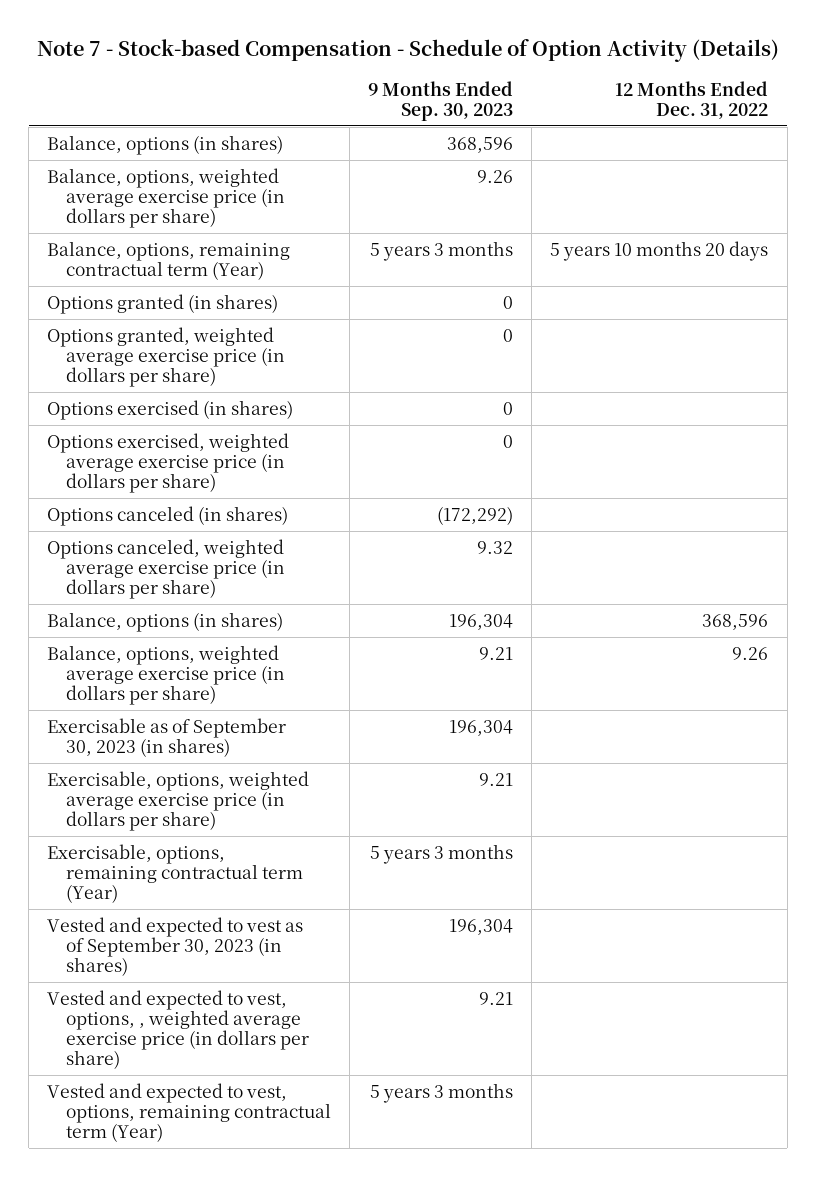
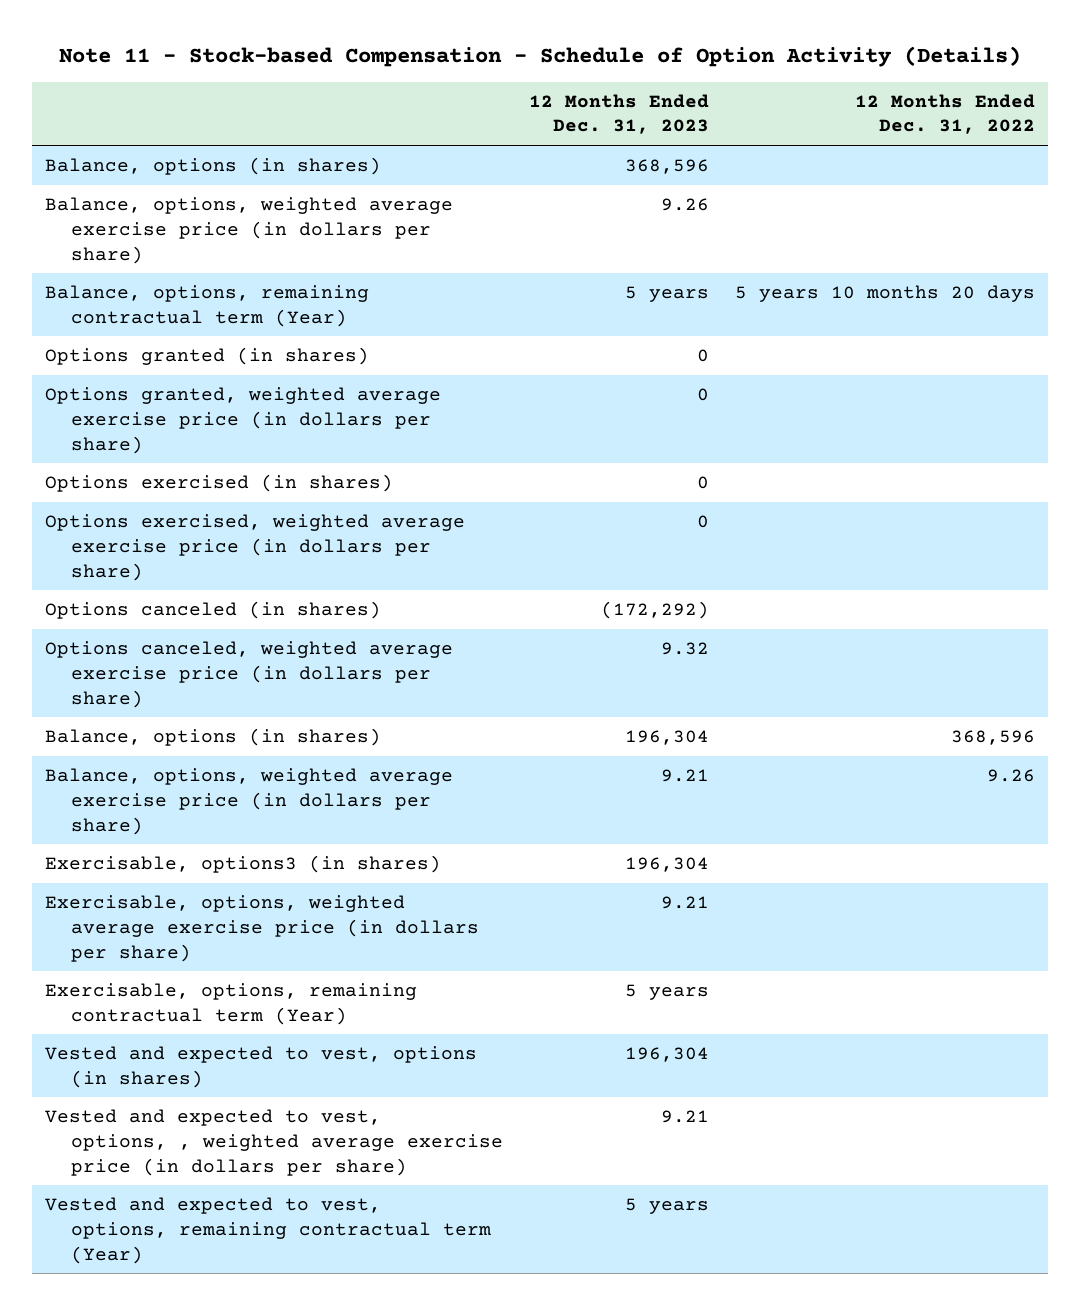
[36,38,779,62] Note 7 - Stock-based Compensation - Schedule of Option Activity (Details) -> [58,46,1021,68] Note 11 - Stock-based Compensation - Schedule of Option Activity (Details)
[368,80,514,121] 9 Months Ended Sep. 30, 2023 -> none
none -> [528,93,709,135] 12 Months Ended Dec. 31, 2023
[47,717,287,757] Exercisable as of September 30, 2023 (in shares) -> [44,854,441,873] Exercisable, options3 (in shares)
[47,916,304,976] Vested and expected to vest as of September 30, 2023 (in shares) -> [44,1045,477,1088] Vested and expected to vest, options (in shares)

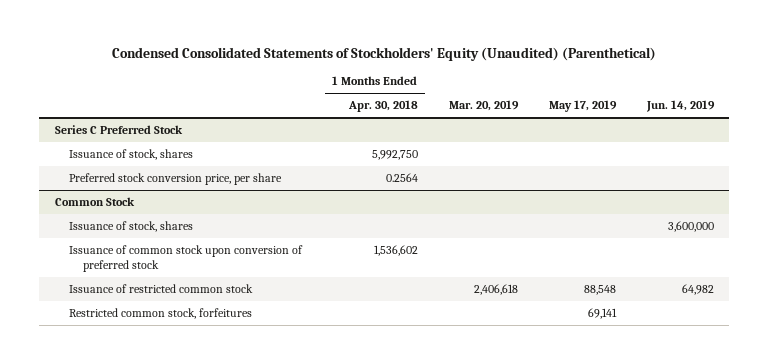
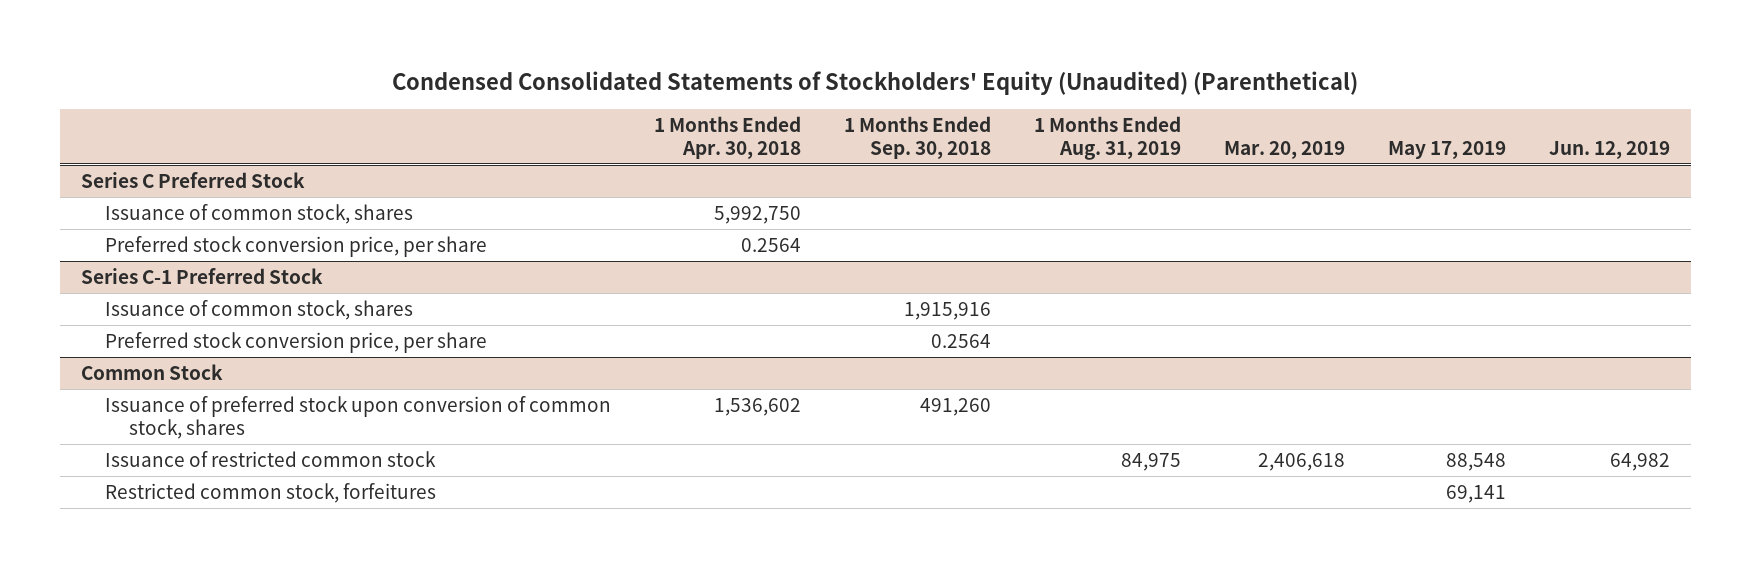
[645,100,715,113] Jun. 14, 2019 -> none
none -> [844,115,992,159] 1 Months Ended Sep. 30, 2018
none -> [1033,115,1181,160] 1 Months Ended Aug. 31, 2019
none -> [1548,140,1670,159] Jun. 12, 2019
[68,149,193,161] Issuance of stock, shares -> [105,203,414,224] Issuance of common stock, shares
none -> [81,267,324,284] Series C-1 Preferred Stock
none -> [105,299,414,320] Issuance of common stock, shares
none -> [105,331,488,353] Preferred stock conversion price, per share
[68,221,193,233] Issuance of stock, shares -> none
[68,245,303,272] Issuance of common stock upon conversion of preferred stock -> [105,395,612,440] Issuance of preferred stock upon conversion of common stock, shares

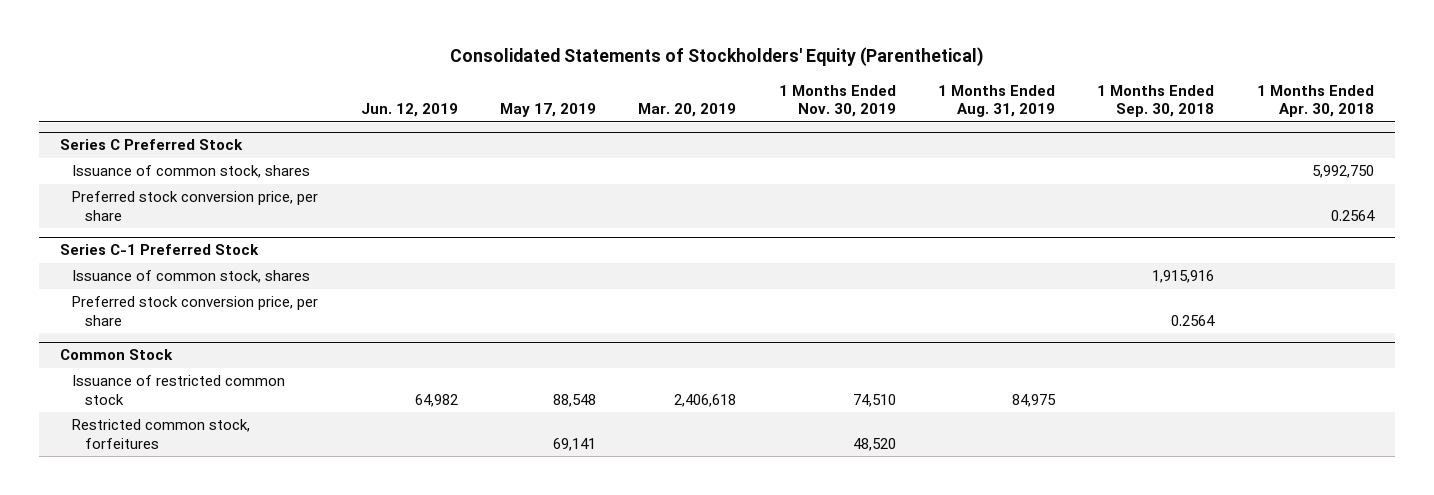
[392,70,1359,95] Condensed Consolidated Statements of Stockholders' Equity (Unaudited) (Parenthetical) -> [449,47,984,67] Consolidated Statements of Stockholders' Equity (Parenthetical)
none -> [778,84,896,118] 1 Months Ended Nov. 30, 2019
[105,395,612,440] Issuance of preferred stock upon conversion of common stock, shares -> none

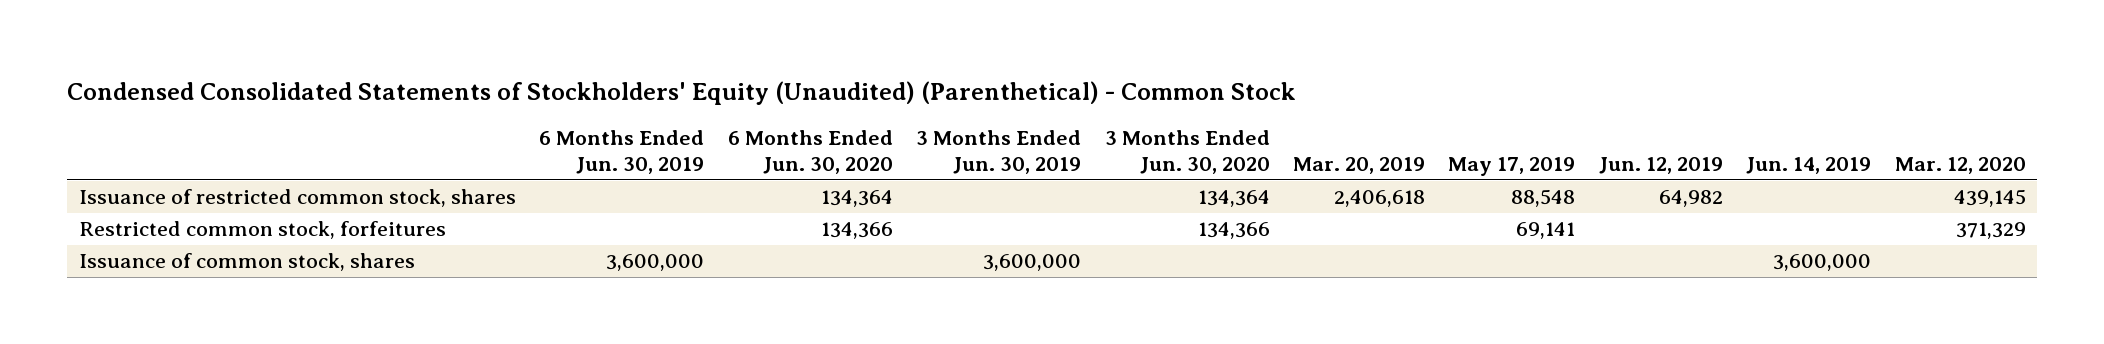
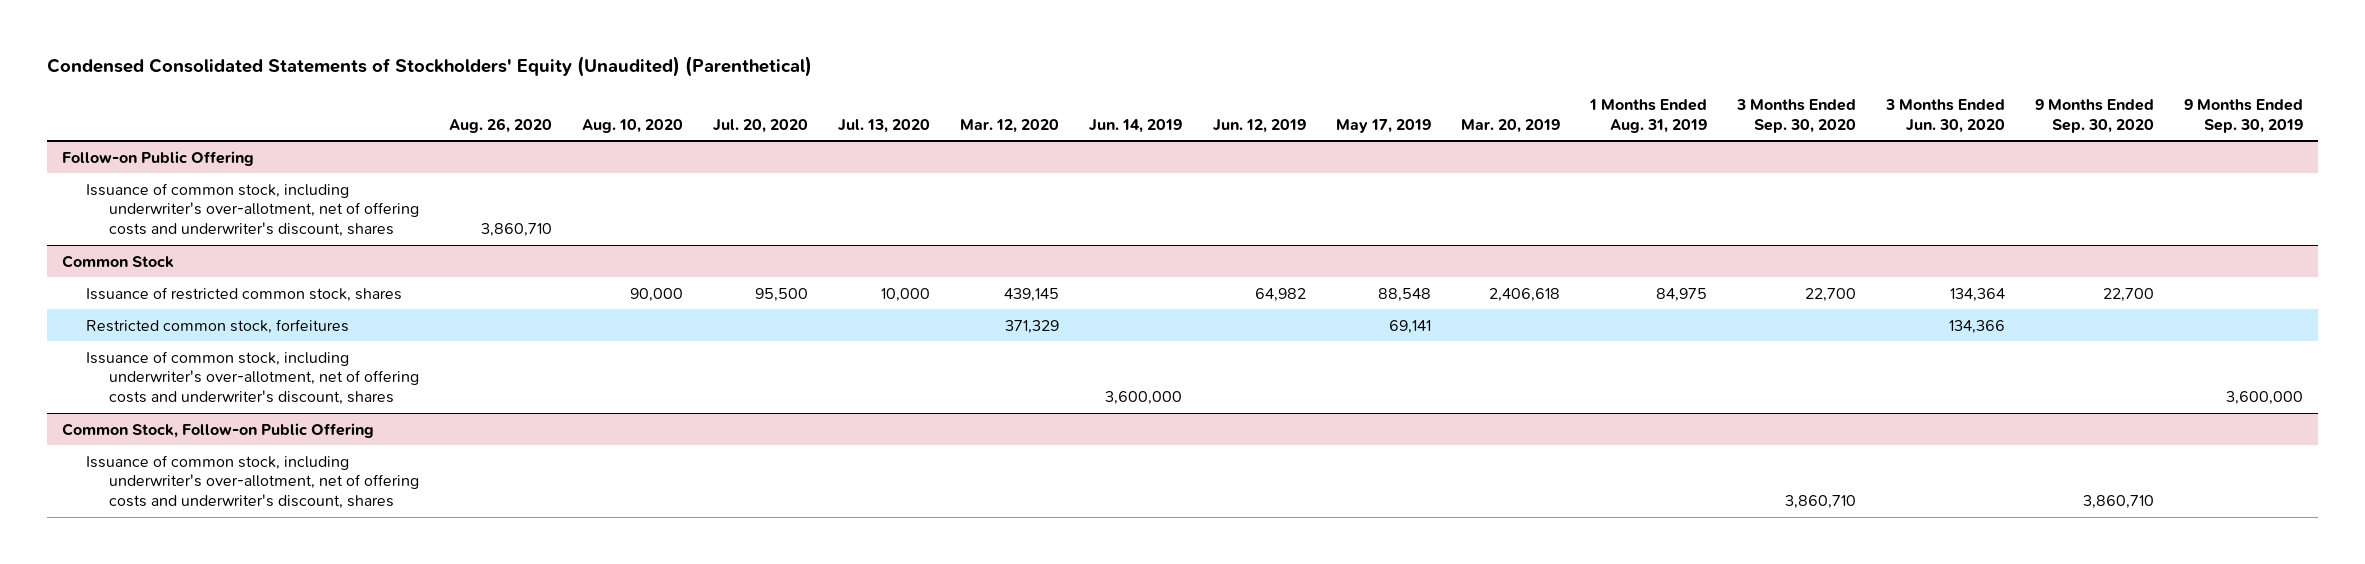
[67,81,1297,106] Condensed Consolidated Statements of Stockholders' Equity (Unaudited) (Parenthetical) - Common Stock -> [47,56,813,78] Condensed Consolidated Statements of Stockholders' Equity (Unaudited) (Parenthetical)
[539,129,705,174] 6 Months Ended Jun. 30, 2019 -> none
[727,129,893,174] 6 Months Ended Jun. 30, 2020 -> none
[916,129,1082,174] 3 Months Ended Jun. 30, 2019 -> none
none -> [449,117,553,133] Aug. 26, 2020
none -> [582,118,684,133] Aug. 10, 2020
none -> [713,118,809,133] Jul. 20, 2020
none -> [838,118,931,133] Jul. 13, 2020
none -> [1588,98,1707,133] 1 Months Ended Aug. 31, 2019
none -> [1735,98,1856,133] 3 Months Ended Sep. 30, 2020
none -> [2035,98,2155,133] 9 Months Ended Sep. 30, 2020
none -> [2184,98,2304,133] 9 Months Ended Sep. 30, 2019
none -> [62,150,255,166] Follow-on Public Offering
none -> [85,182,419,238] Issuance of common stock, including underwriter's over-allotment, net of offering costs and underwriter's discount, shares
none -> [62,254,175,268] Common Stock
[78,253,415,272] Issuance of common stock, shares -> [85,350,419,406] Issuance of common stock, including underwriter's over-allotment, net of offering costs and underwriter's discount, shares
none -> [62,422,375,438] Common Stock, Follow-on Public Offering
none -> [85,454,419,510] Issuance of common stock, including underwriter's over-allotment, net of offering costs and underwriter's discount, shares

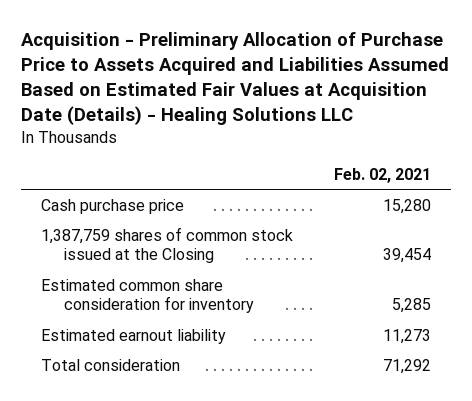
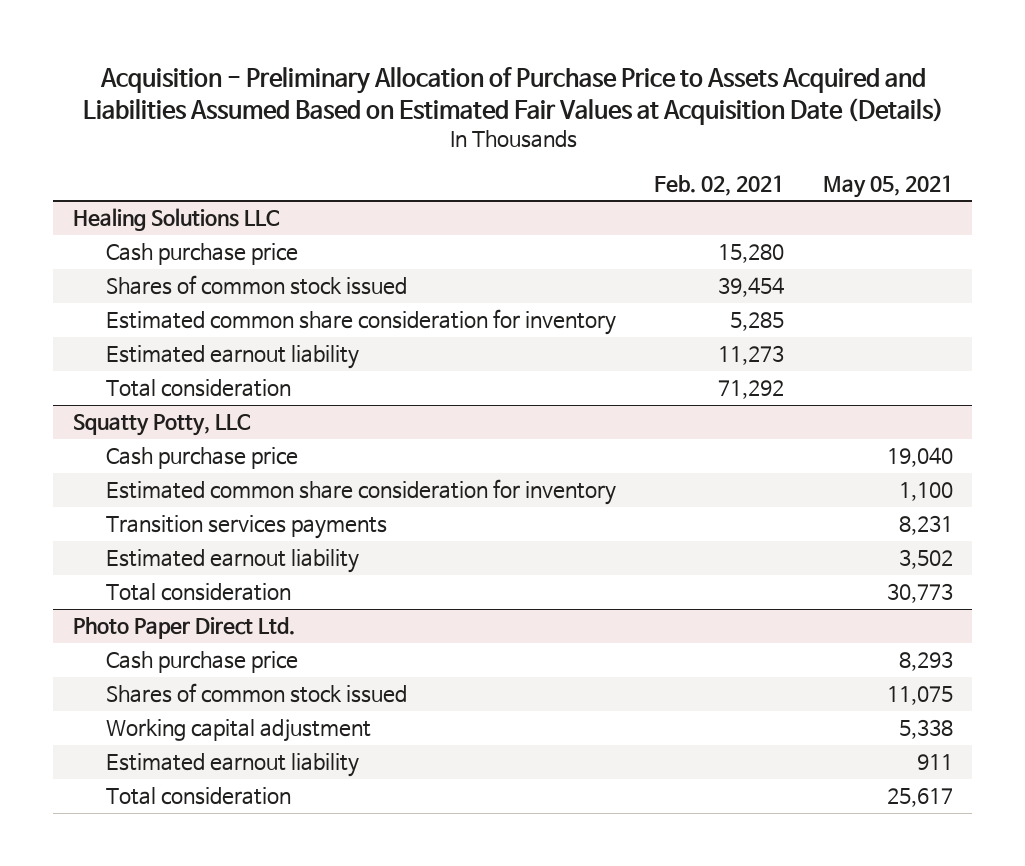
[21,32,450,126] Acquisition - Preliminary Allocation of Purchase Price to Assets Acquired and Liabilities Assumed Based on Estimated Fair Values at Acquisition Date (Details) - Healing Solutions LLC -> [82,66,944,125] Acquisition - Preliminary Allocation of Purchase Price to Assets Acquired and Liabilities Assumed Based on Estimated Fair Values at Acquisition Date (Details)
none -> [822,175,953,199] May 05, 2021
none -> [72,208,280,232] Healing Solutions LLC
[41,226,294,264] 1,387,759 shares of common stock issued at the Closing -> [105,275,407,296] Shares of common stock issued
none -> [72,414,251,437] Squatty Potty, LLC
none -> [105,447,298,470] Cash purchase price
none -> [105,479,616,506] Estimated common share consideration for inventory
none -> [105,515,387,540] Transition services payments
none -> [105,549,359,574] Estimated earnout liability
none -> [105,583,291,602] Total consideration
none -> [72,617,295,640] Photo Paper Direct Ltd.
none -> [105,651,298,674] Cash purchase price
none -> [105,683,407,704] Shares of common stock issued
none -> [105,719,371,743] Working capital adjustment
none -> [105,753,359,778] Estimated earnout liability
none -> [105,787,291,806] Total consideration

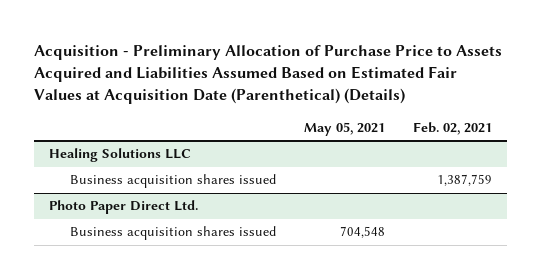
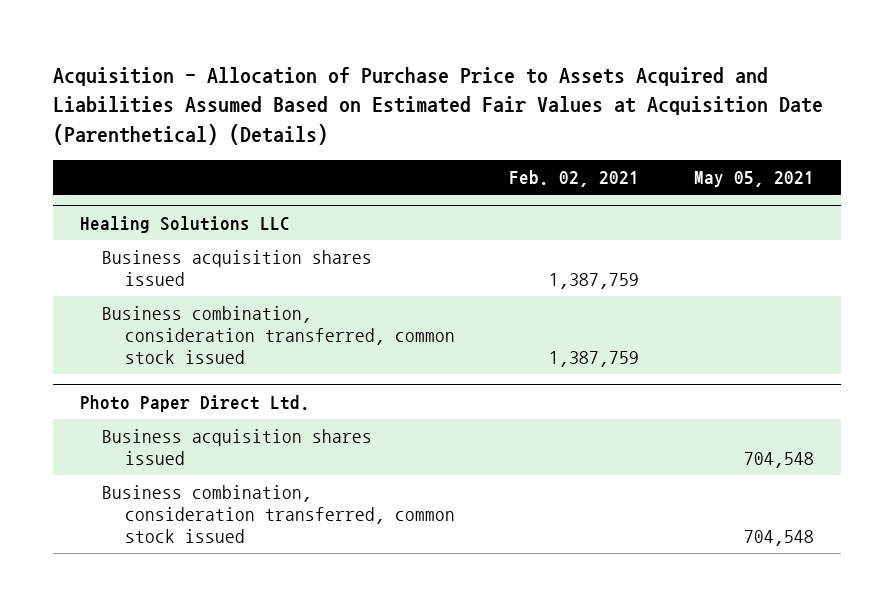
[34,45,503,105] Acquisition - Preliminary Allocation of Purchase Price to Assets Acquired and Liabilities Assumed Based on Estimated Fair Values at Acquisition Date (Parenthetical) (Details) -> [52,67,823,145] Acquisition - Allocation of Purchase Price to Assets Acquired and Liabilities Assumed Based on Estimated Fair Values at Acquisition Date (Parenthetical) (Details)
none -> [102,306,455,365] Business combination, consideration transferred, common stock issued
none -> [102,485,455,544] Business combination, consideration transferred, common stock issued

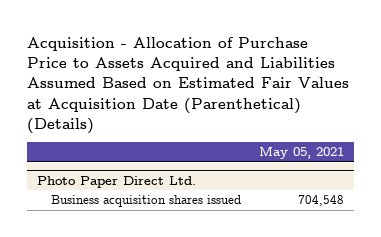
[509,169,640,187] Feb. 02, 2021 -> none
[80,216,291,234] Healing Solutions LLC -> none
[102,250,373,287] Business acquisition shares issued -> none
[102,306,455,365] Business combination, consideration transferred, common stock issued -> none
[102,485,455,544] Business combination, consideration transferred, common stock issued -> none

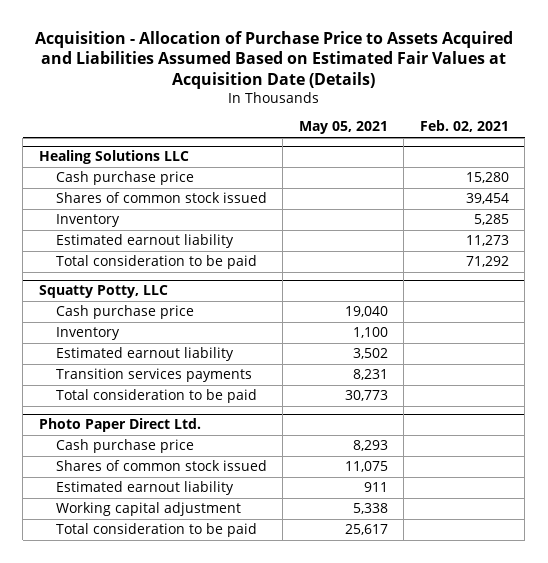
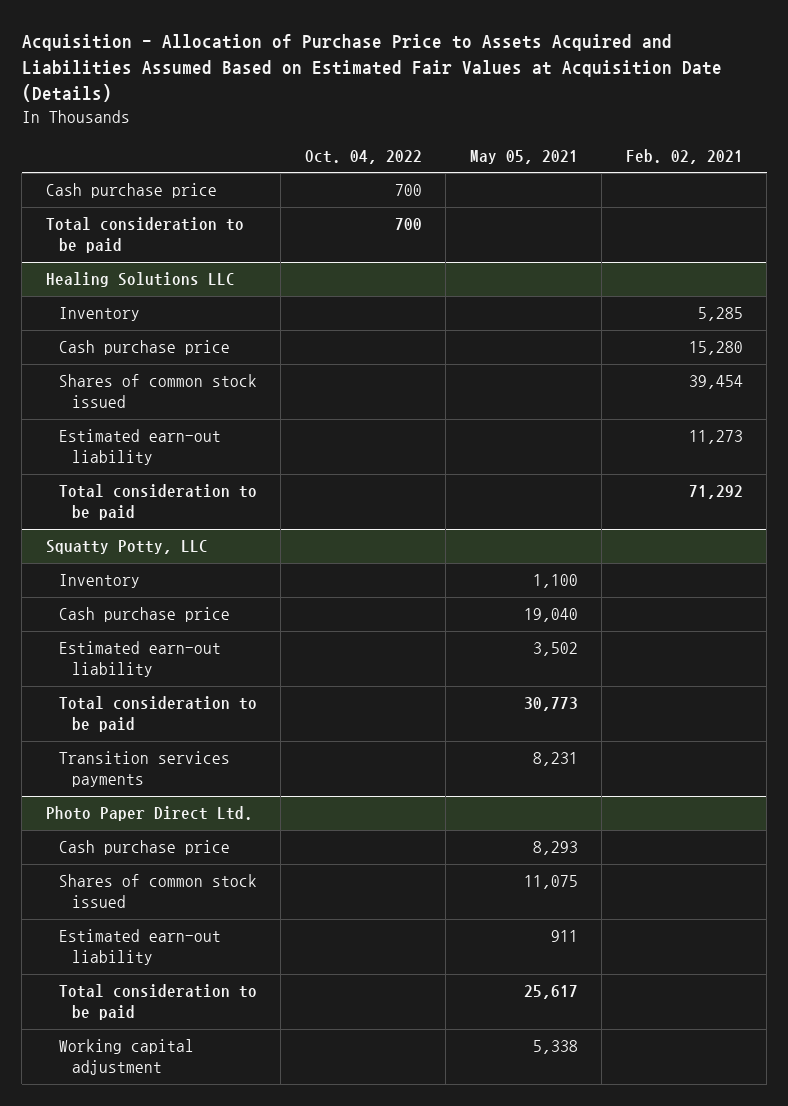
none -> [304,149,422,164] Oct. 04, 2022
none -> [45,183,217,199] Cash purchase price
none -> [45,217,244,254] Total consideration to be paid
[55,214,120,228] Inventory -> [58,307,140,322] Inventory
[55,234,234,249] Estimated earnout liability -> [58,429,221,466] Estimated earn-out liability
[55,305,194,320] Cash purchase price -> [58,607,230,623] Cash purchase price
[55,347,234,362] Estimated earnout liability -> [58,641,221,678] Estimated earn-out liability
[55,368,252,383] Transition services payments -> [58,751,230,788] Transition services payments
[55,481,234,496] Estimated earnout liability -> [58,929,221,966] Estimated earn-out liability
[55,502,241,517] Working capital adjustment -> [58,1039,194,1076] Working capital adjustment

